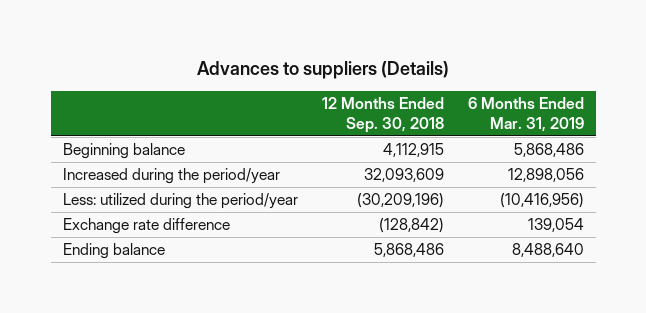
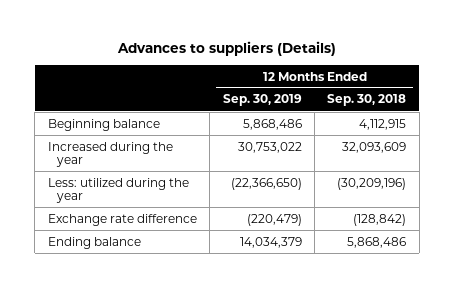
[467,96,584,133] 6 Months Ended Mar. 31, 2019 -> none
none -> [222,94,302,107] Sep. 30, 2019
[62,167,280,184] Increased during the period/year -> [47,141,173,168] Increased during the year
[62,192,298,209] Less: utilized during the period/year -> [47,177,189,204] Less: utilized during the year

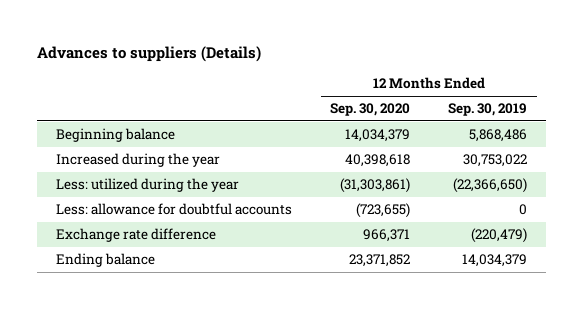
[327,94,407,107] Sep. 30, 2018 -> none
none -> [330,103,411,117] Sep. 30, 2020
none -> [56,203,293,216] Less: allowance for doubtful accounts

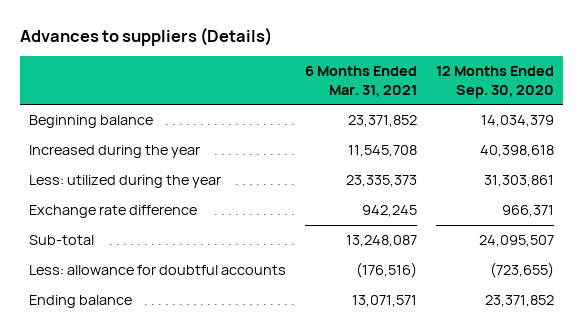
[448,103,528,117] Sep. 30, 2019 -> none
none -> [304,66,417,97] 6 Months Ended Mar. 31, 2021
[340,178,411,194] (31,303,861) -> [483,175,554,188] 31,303,861
none -> [29,235,95,246] Sub-total
[56,203,293,216] Less: allowance for doubtful accounts -> [29,265,287,276] Less: allowance for doubtful accounts

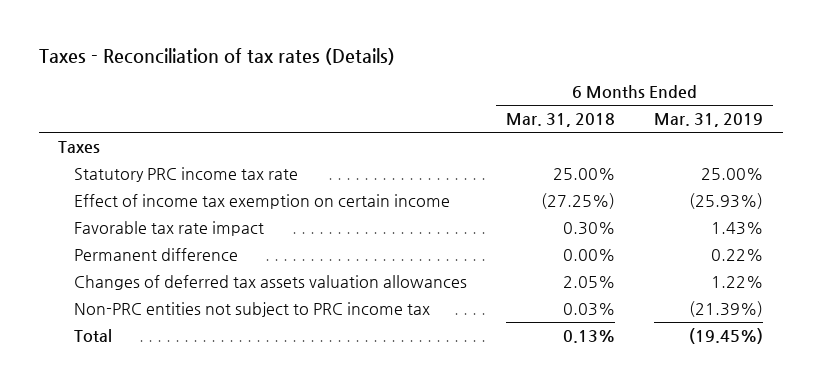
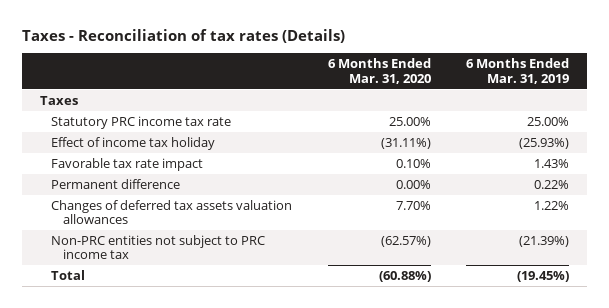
[506,113,616,128] Mar. 31, 2018 -> none
none -> [327,58,431,84] 6 Months Ended Mar. 31, 2020
[73,193,450,209] Effect of income tax exemption on certain income -> [51,136,216,150] Effect of income tax holiday

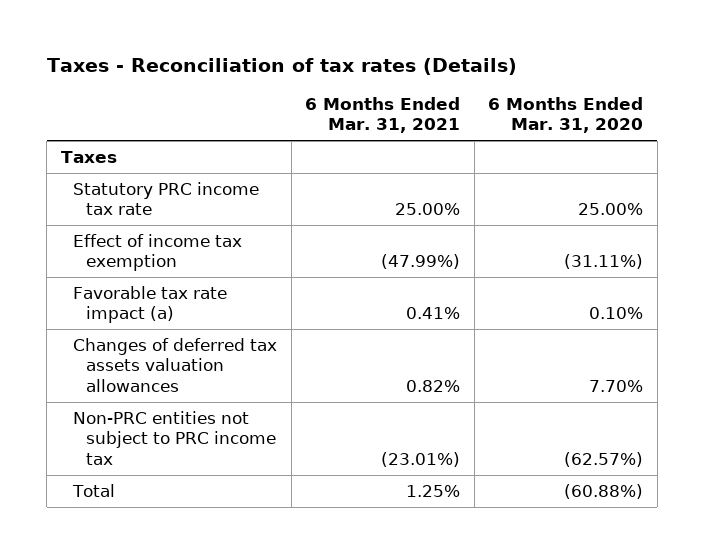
[466,58,570,84] 6 Months Ended Mar. 31, 2019 -> none
none -> [305,97,461,134] 6 Months Ended Mar. 31, 2021
[51,178,181,189] Permanent difference -> none
[51,136,216,150] Effect of income tax holiday -> [73,233,243,272] Effect of income tax exemption
[51,157,204,171] Favorable tax rate impact -> [73,285,228,324] Favorable tax rate impact (a)

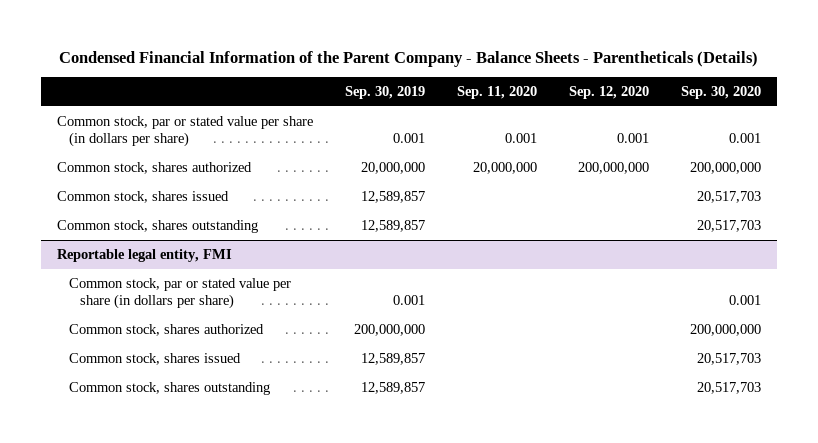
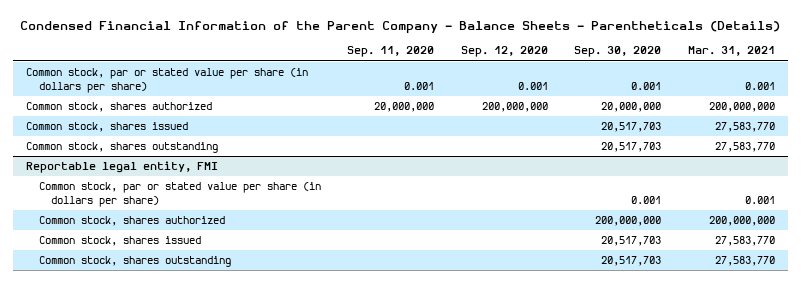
[344,86,425,100] Sep. 30, 2019 -> none
none -> [687,46,775,57] Mar. 31, 2021
[689,161,761,174] 200,000,000 -> [601,102,662,113] 20,000,000

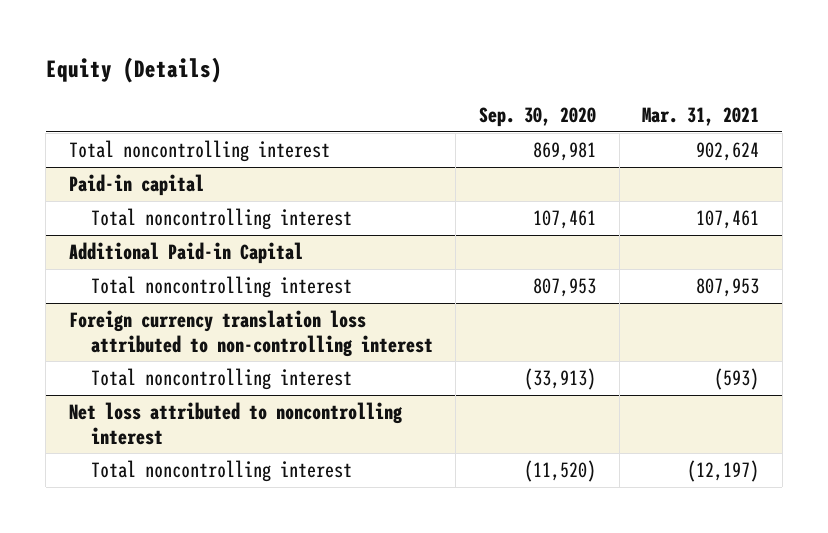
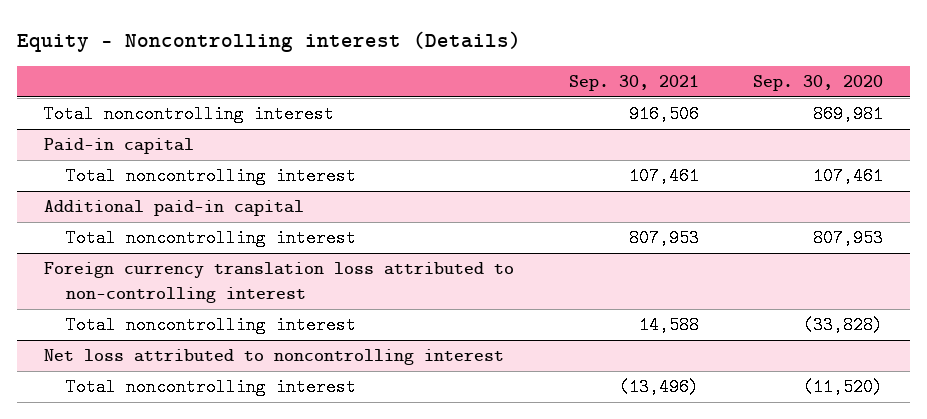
[45,57,222,84] Equity (Details) -> [17,30,522,52] Equity - Noncontrolling interest (Details)
[642,106,760,126] Mar. 31, 2021 -> none
none -> [568,75,699,92] Sep. 30, 2021
[68,242,303,265] Additional Paid-in Capital -> [44,200,305,217] Additional paid-in capital
[523,368,596,391] (33,913) -> [802,316,883,335] (33,828)

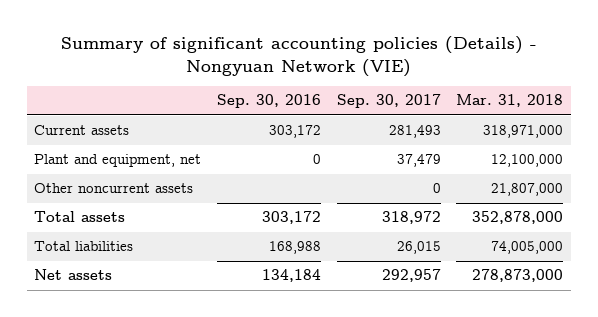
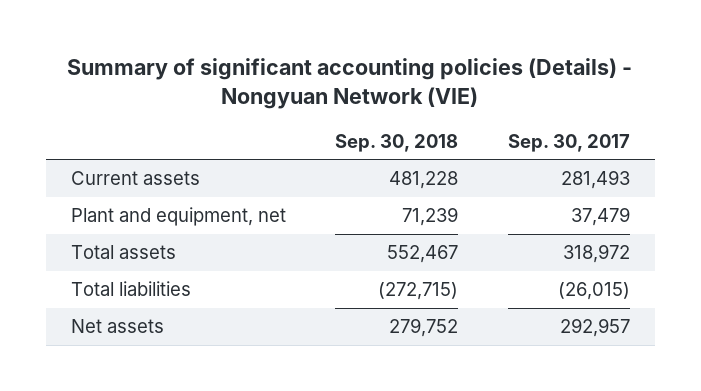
[216,94,321,109] Sep. 30, 2016 -> none
[456,94,564,108] Mar. 31, 2018 -> none
none -> [335,133,459,152] Sep. 30, 2018
[34,183,194,194] Other noncurrent assets -> none
[396,241,441,255] 26,015 -> [558,282,631,301] (26,015)

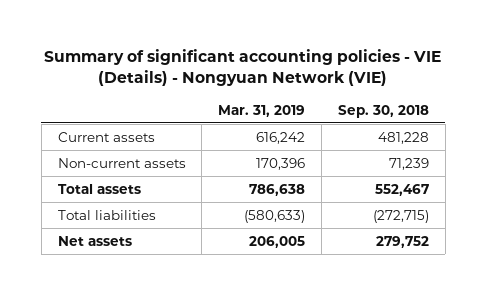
[67,57,633,109] Summary of significant accounting policies (Details) - Nongyuan Network (VIE) -> [44,49,442,87] Summary of significant accounting policies - VIE (Details) - Nongyuan Network (VIE)
[508,133,631,152] Sep. 30, 2017 -> none
none -> [218,104,306,117] Mar. 31, 2019
[70,207,286,227] Plant and equipment, net -> [57,157,186,168] Non-current assets

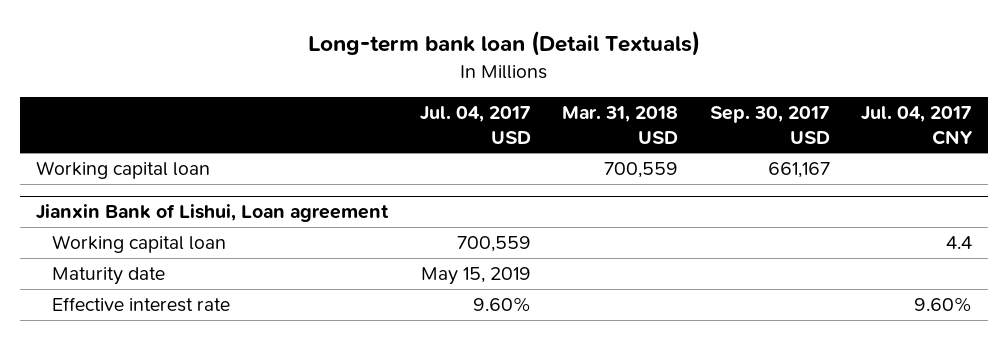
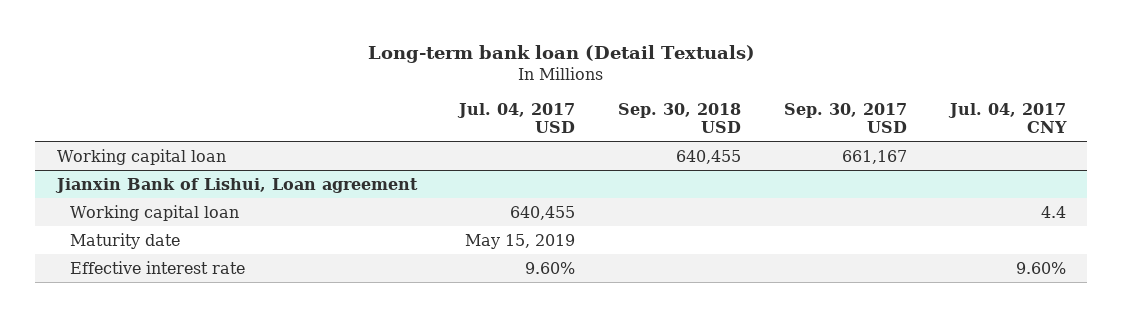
[562,106,679,144] Mar. 31, 2018 USD -> none
none -> [618,102,742,133] Sep. 30, 2018 USD
[456,236,531,253] 700,559 -> [510,205,576,220] 640,455

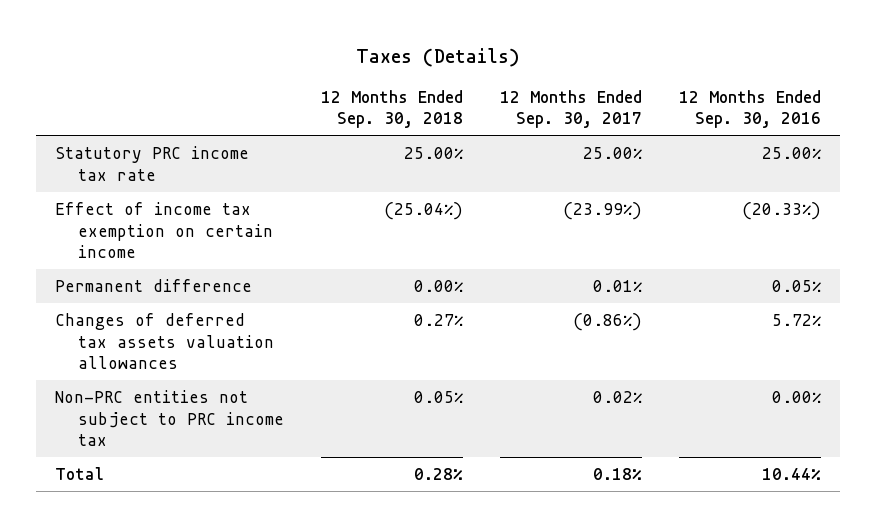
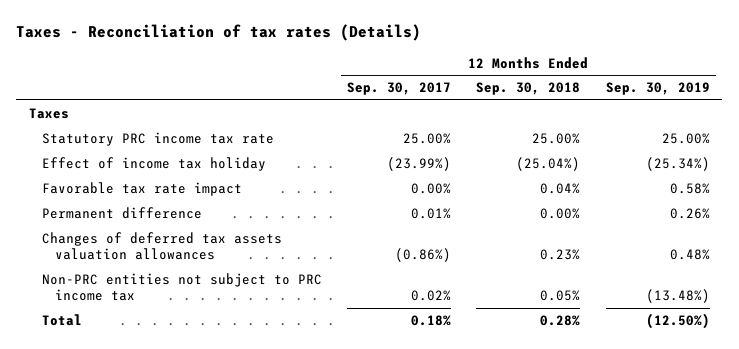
[355,47,520,67] Taxes (Details) -> [16,24,422,42] Taxes - Reconciliation of tax rates (Details)
[679,89,822,129] 12 Months Ended Sep. 30, 2016 -> none
none -> [605,82,710,96] Sep. 30, 2019
none -> [28,108,69,120] Taxes
[54,201,274,259] Effect of income tax exemption on certain income -> [41,157,266,172] Effect of income tax holiday
none -> [41,182,242,197] Favorable tax rate impact
[414,313,464,326] 0.27% -> [540,249,581,261] 0.23%

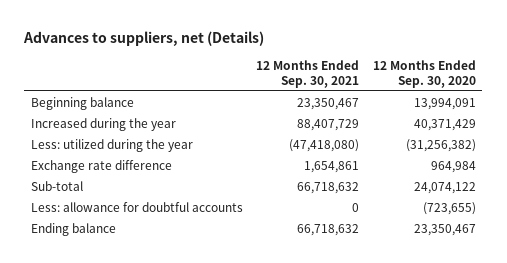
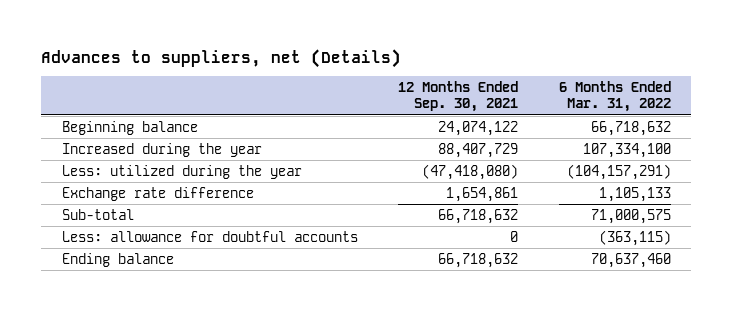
[372,59,476,88] 12 Months Ended Sep. 30, 2020 -> none
none -> [558,81,671,113] 6 Months Ended Mar. 31, 2022
[297,97,360,110] 23,350,467 -> [438,120,519,136] 24,074,122

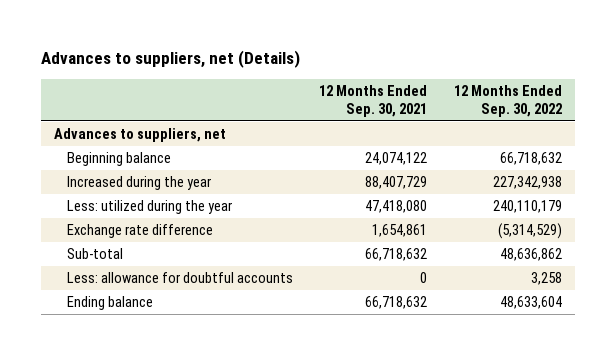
[558,81,671,113] 6 Months Ended Mar. 31, 2022 -> none
none -> [453,84,562,117] 12 Months Ended Sep. 30, 2022
none -> [54,128,227,143] Advances to suppliers, net
[422,163,519,180] (47,418,080) -> [365,200,428,214] 47,418,080

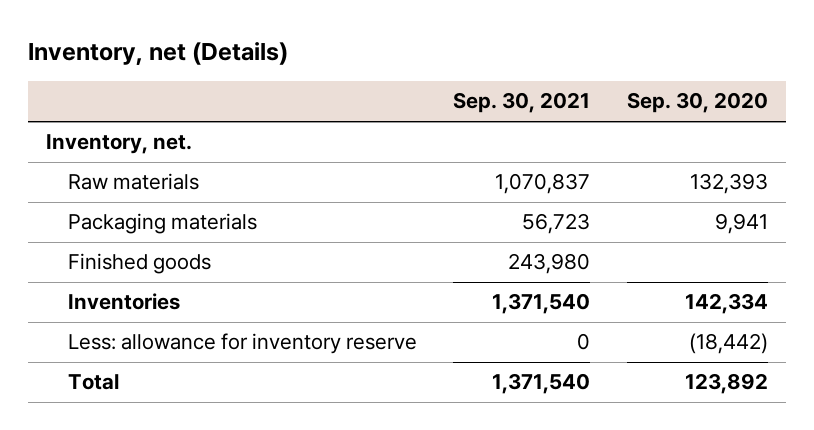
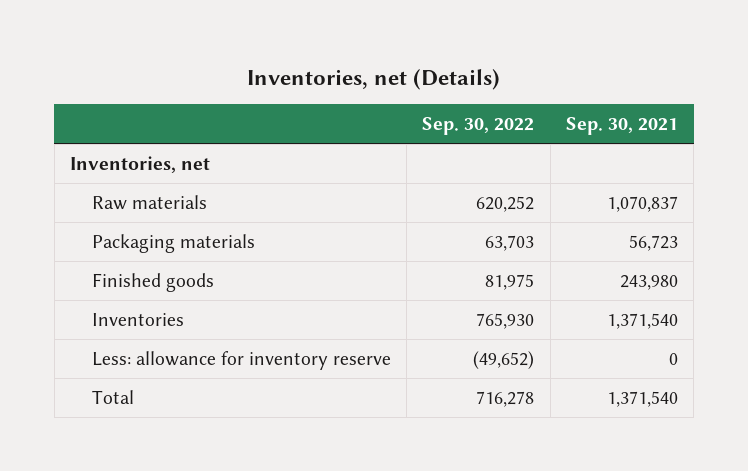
[27,42,288,66] Inventory, net (Details) -> [246,68,500,90] Inventories, net (Details)
[626,92,768,114] Sep. 30, 2020 -> none
none -> [422,117,535,136] Sep. 30, 2022
[45,134,192,155] Inventory, net. -> [69,155,210,173] Inventories, net

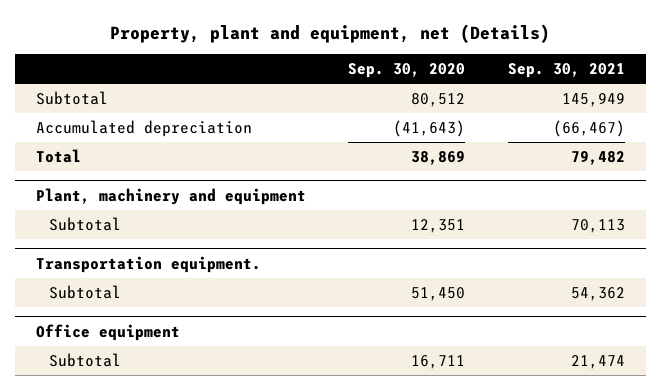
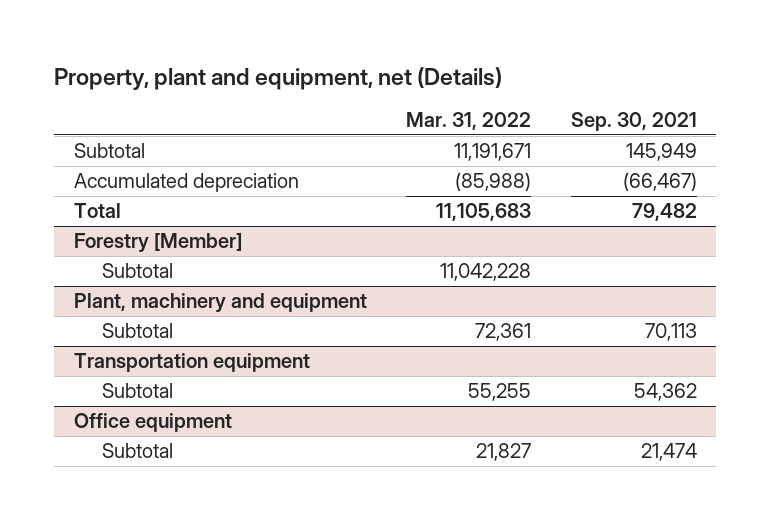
[348,63,466,79] Sep. 30, 2020 -> none
none -> [406,112,532,131] Mar. 31, 2022
none -> [73,233,242,254] Forestry [Member]
none -> [101,263,173,279] Subtotal
[36,255,262,273] Transportation equipment. -> [73,353,310,373] Transportation equipment

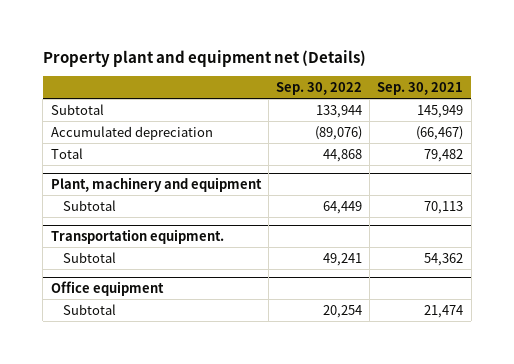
[54,67,503,91] Property, plant and equipment, net (Details) -> [42,50,366,68] Property plant and equipment net (Details)
[406,112,532,131] Mar. 31, 2022 -> none
none -> [276,82,363,96] Sep. 30, 2022
[73,233,242,254] Forestry [Member] -> none
[101,263,173,279] Subtotal -> none
[73,353,310,373] Transportation equipment -> [50,228,224,244] Transportation equipment.

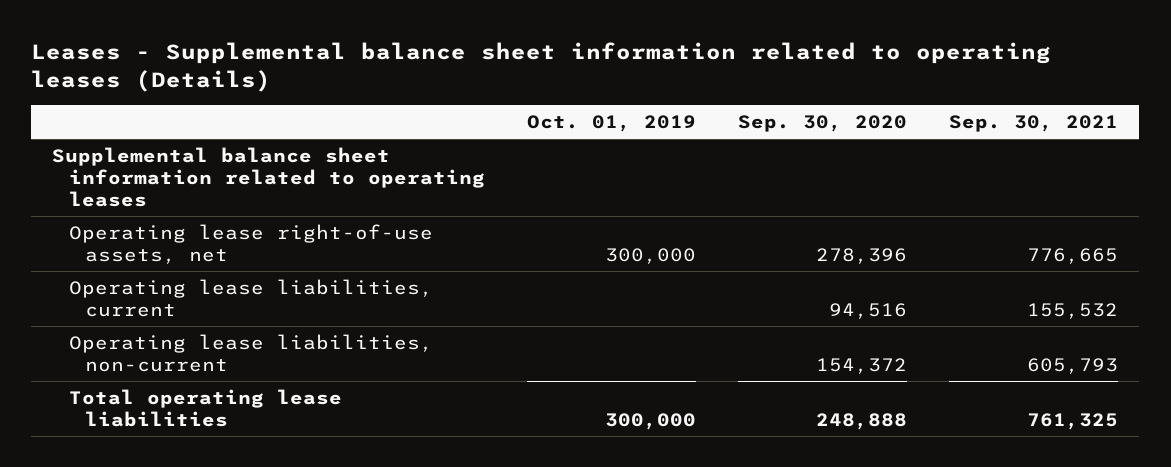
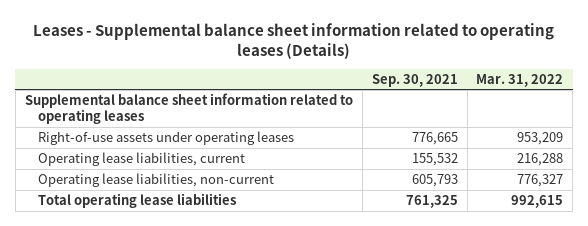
[526,115,696,133] Oct. 01, 2019 -> none
[738,115,908,133] Sep. 30, 2020 -> none
none -> [476,73,564,87] Mar. 31, 2022
[68,223,433,264] Operating lease right-of-use assets, net -> [38,131,295,146] Right-of-use assets under operating leases

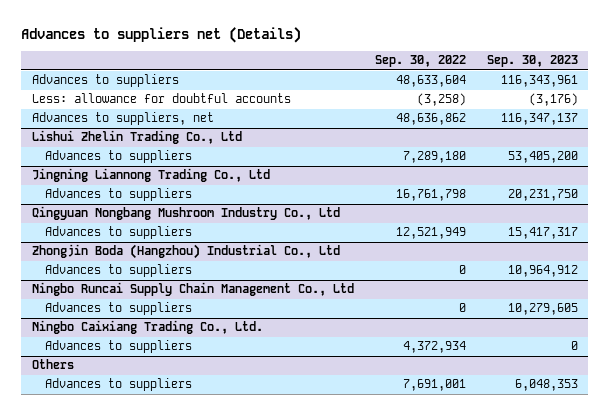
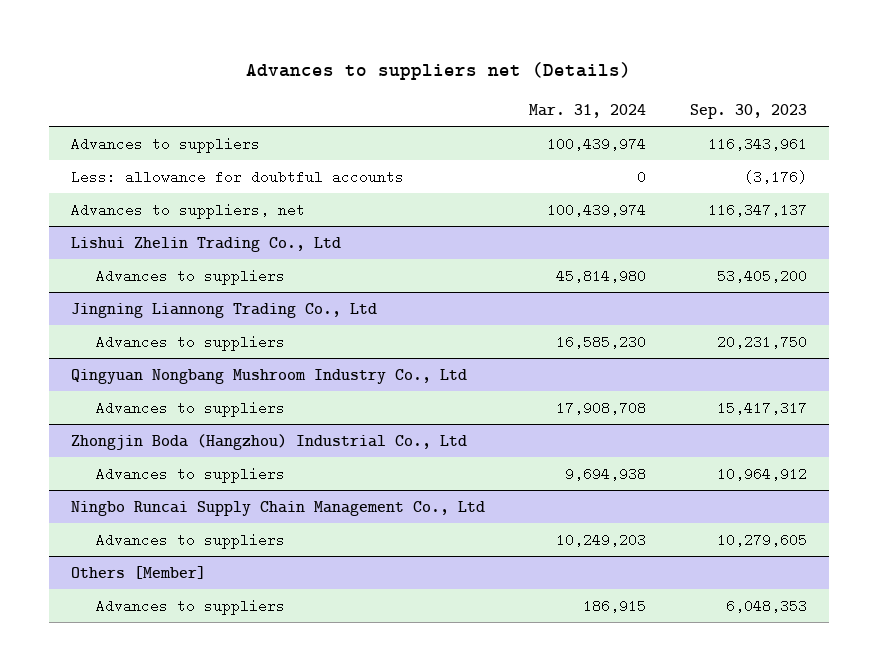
[374,55,466,68] Sep. 30, 2022 -> none
none -> [529,103,647,118] Mar. 31, 2024
[31,320,263,335] Ningbo Caixiang Trading Co., Ltd. -> none
[44,340,192,354] Advances to suppliers -> none
[31,359,74,370] Others -> [71,565,207,579] Others [Member]

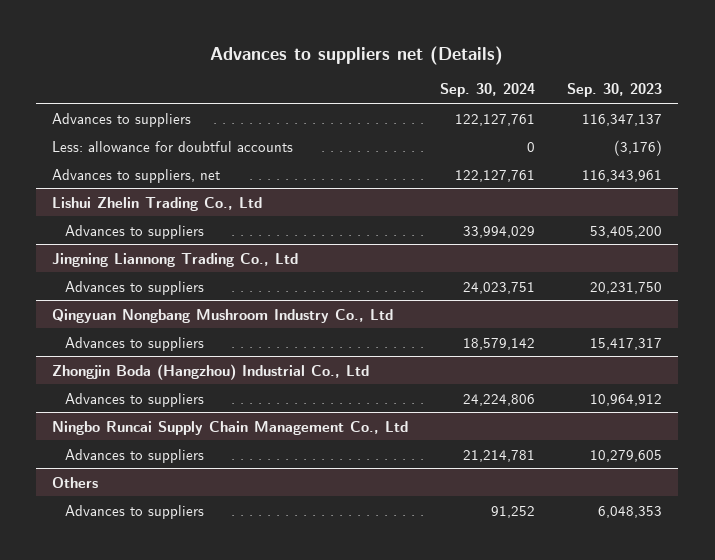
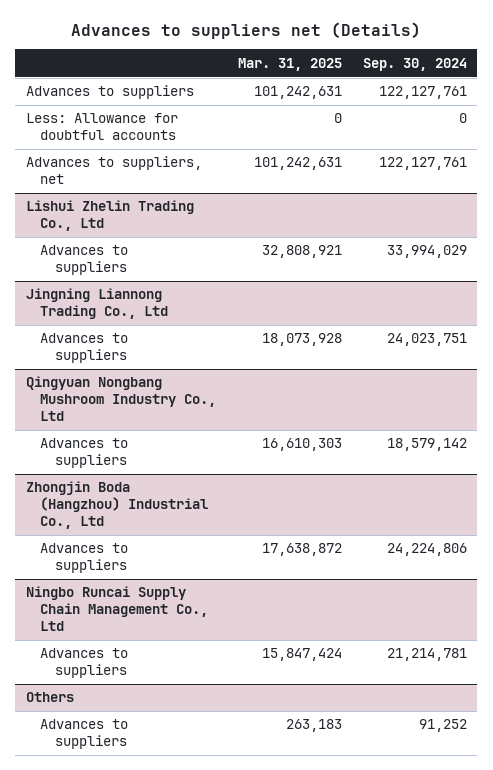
[567,83,663,98] Sep. 30, 2023 -> none
none -> [237,57,342,71] Mar. 31, 2025
[52,140,294,152] Less: allowance for doubtful accounts -> [25,113,178,141] Less: Allowance for doubtful accounts

